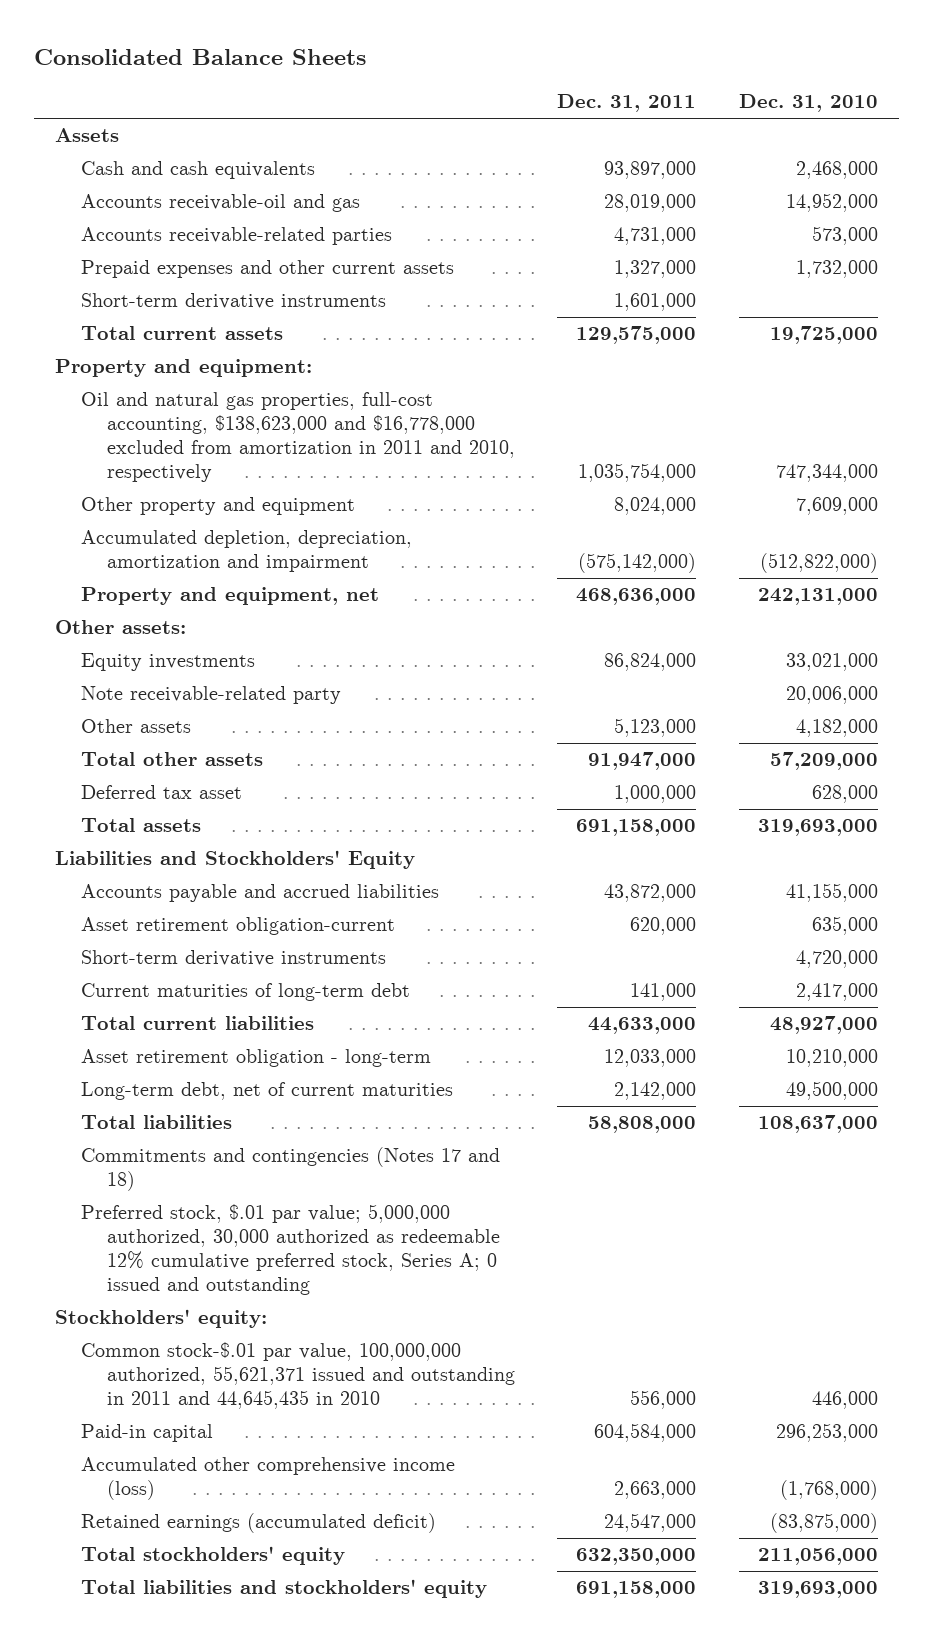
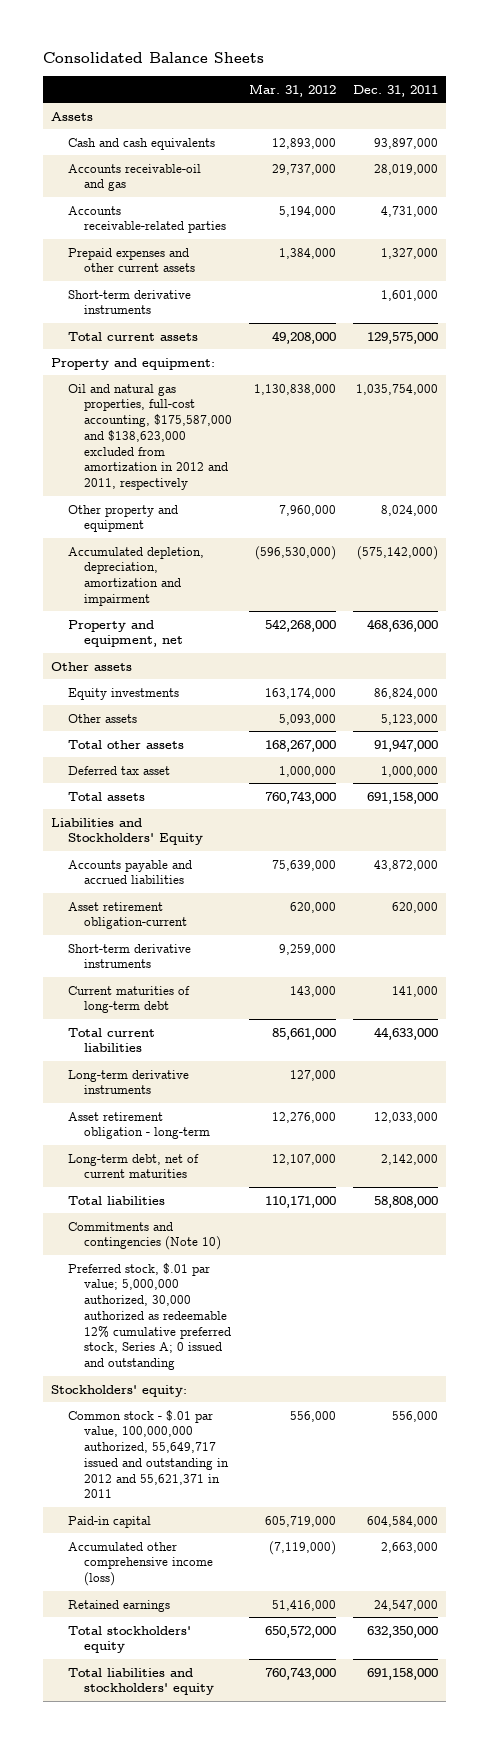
[738,94,878,113] Dec. 31, 2010 -> none
none -> [249,83,337,97] Mar. 31, 2012
[81,392,515,482] Oil and natural gas properties, full-cost accounting, $138,623,000 and $16,778,000 excluded from amortization in 2011 and 2010, respectively -> [67,383,233,491] Oil and natural gas properties, full-cost accounting, $175,587,000 and $138,623,000 excluded from amortization in 2012 and 2011, respectively
[55,620,187,635] Other assets: -> [50,661,132,671] Other assets
[81,686,342,705] Note receivable-related party -> none
none -> [67,1069,189,1095] Long-term derivative instruments
[81,1147,501,1192] Commitments and contingencies (Notes 17 and 18) -> [67,1221,222,1251] Commitments and contingencies (Note 10)
[81,1342,515,1409] Common stock-$.01 par value, 100,000,000 authorized, 55,621,371 issued and outstanding in 2011 and 44,645,435 in 2010 -> [67,1409,230,1499] Common stock - $.01 par value, 100,000,000 authorized, 55,649,717 issued and outstanding in 2012 and 55,621,371 in 2011
[81,1513,437,1534] Retained earnings (accumulated deficit) -> [67,1599,170,1612] Retained earnings

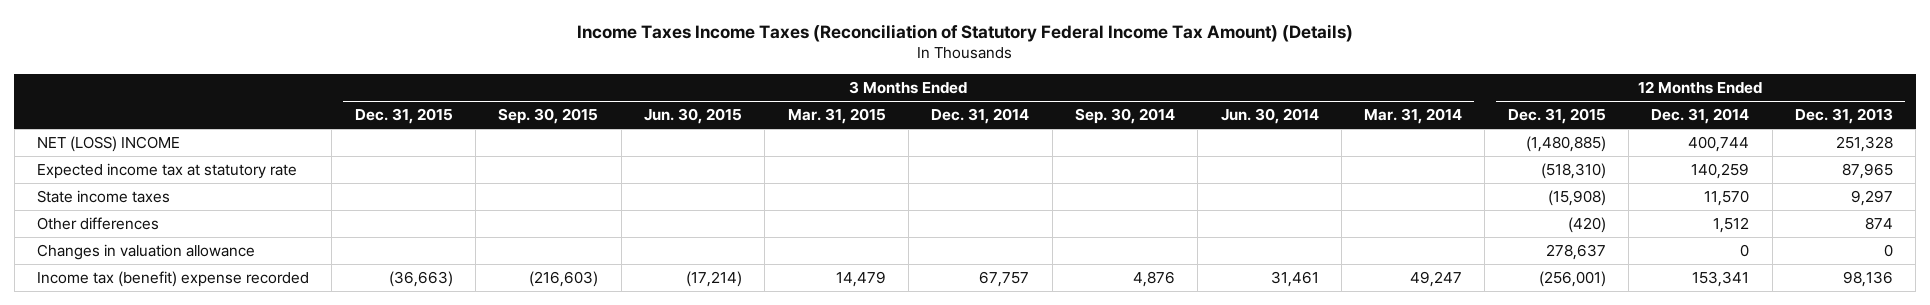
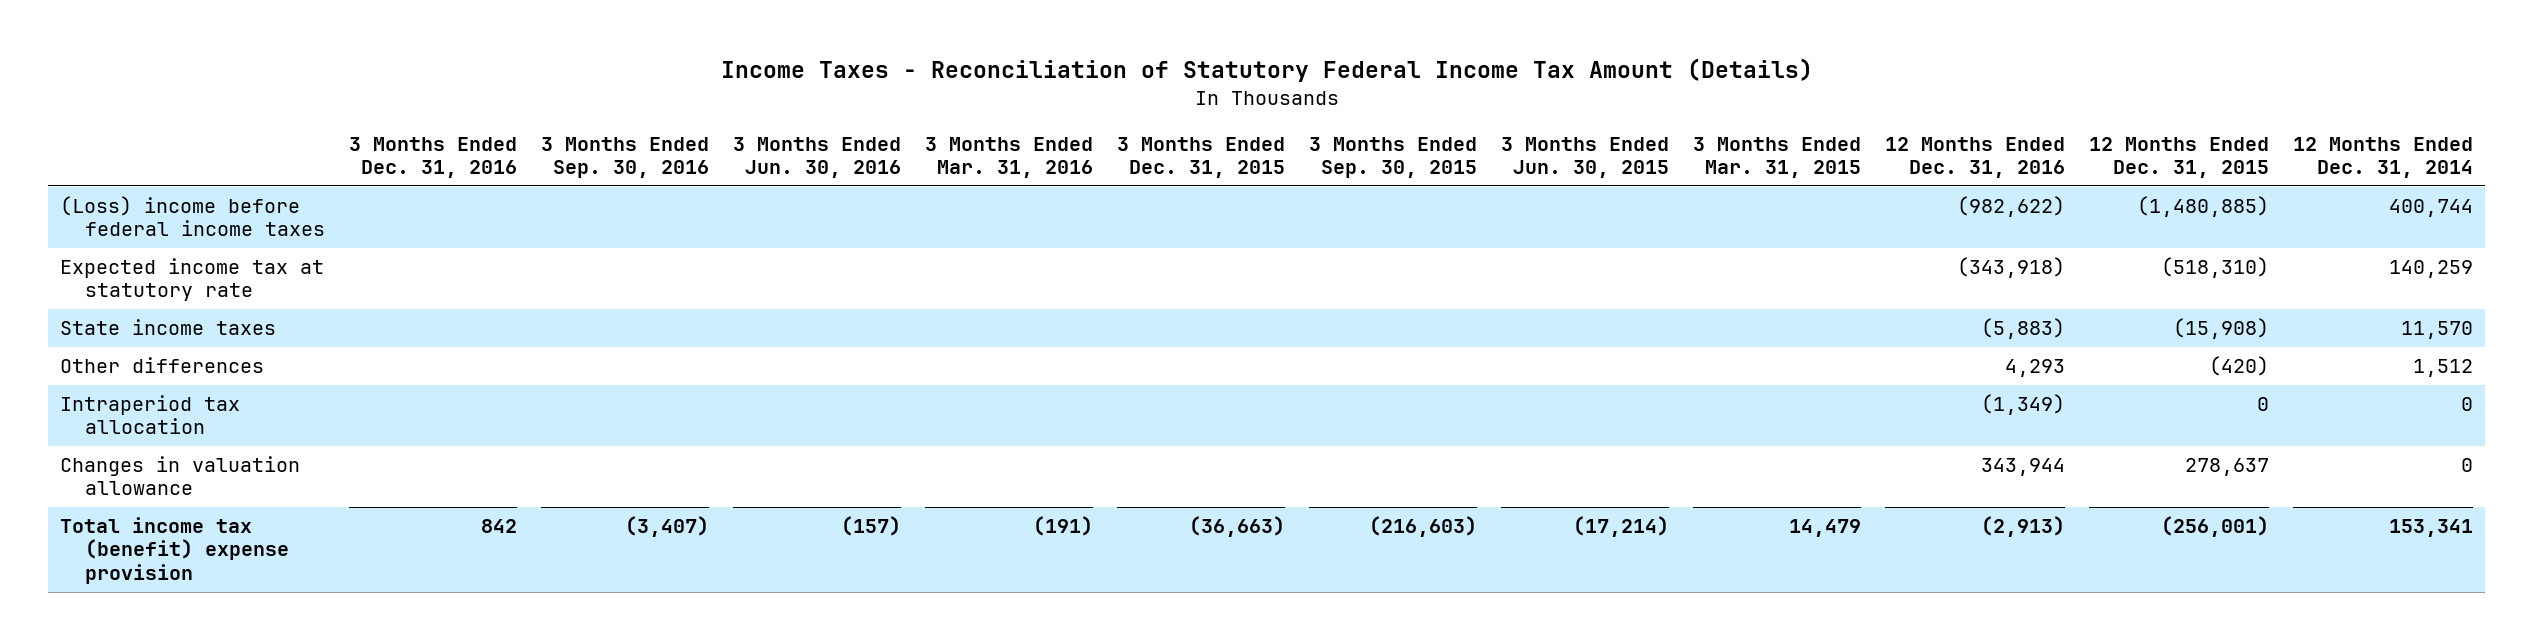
[577,23,1354,42] Income Taxes Income Taxes (Reconciliation of Statutory Federal Income Tax Amount) (Details) -> [720,58,1813,83] Income Taxes - Reconciliation of Statutory Federal Income Tax Amount (Details)
[931,108,1030,125] Dec. 31, 2014 -> none
[1074,108,1175,125] Sep. 30, 2014 -> none
[1220,108,1319,125] Jun. 30, 2014 -> none
[1364,108,1463,125] Mar. 31, 2014 -> none
[1795,108,1894,125] Dec. 31, 2013 -> none
none -> [348,136,517,179] 3 Months Ended Dec. 31, 2016
none -> [540,136,709,179] 3 Months Ended Sep. 30, 2016
none -> [733,136,902,179] 3 Months Ended Jun. 30, 2016
none -> [925,136,1094,179] 3 Months Ended Mar. 31, 2016
none -> [1885,136,2066,179] 12 Months Ended Dec. 31, 2016
[36,136,180,153] NET (LOSS) INCOME -> [59,196,325,237] (Loss) income before federal income taxes
none -> [59,395,240,435] Intraperiod tax allocation
[36,271,309,288] Income tax (benefit) expense recorded -> [59,517,289,584] Total income tax (benefit) expense provision

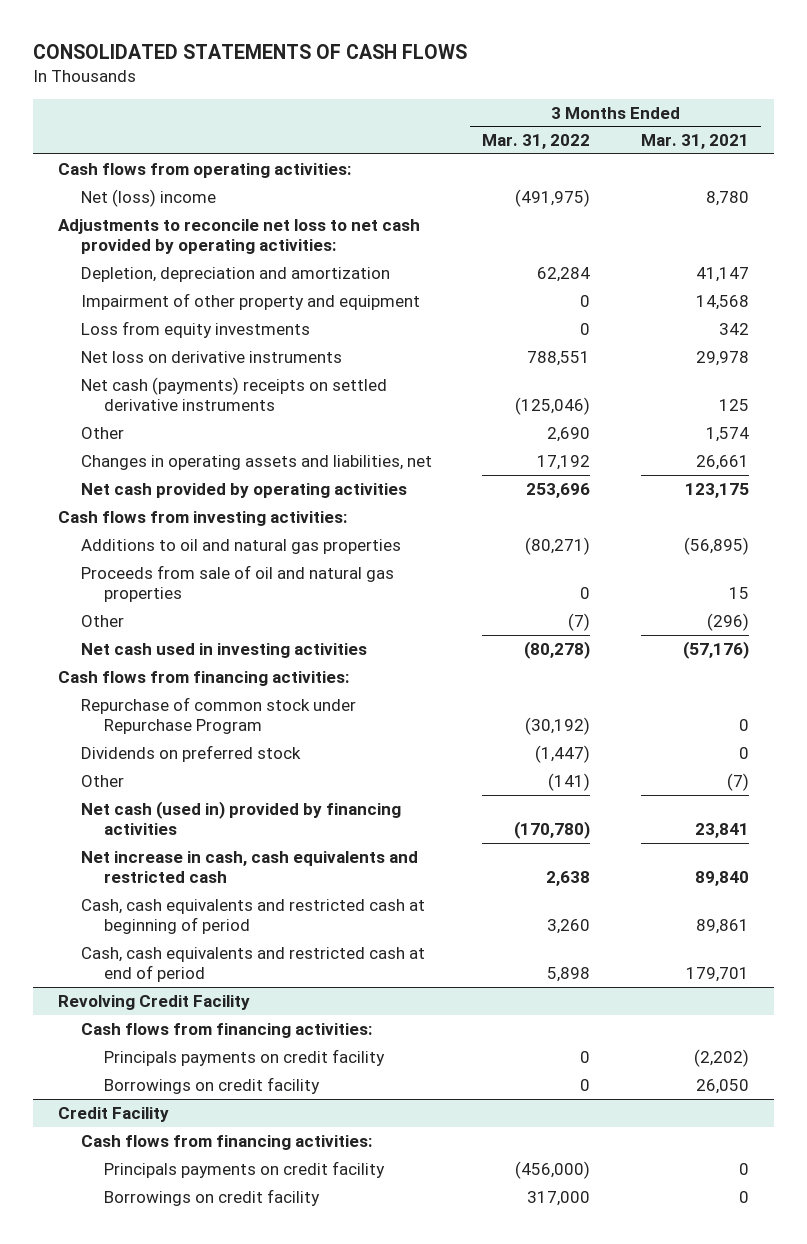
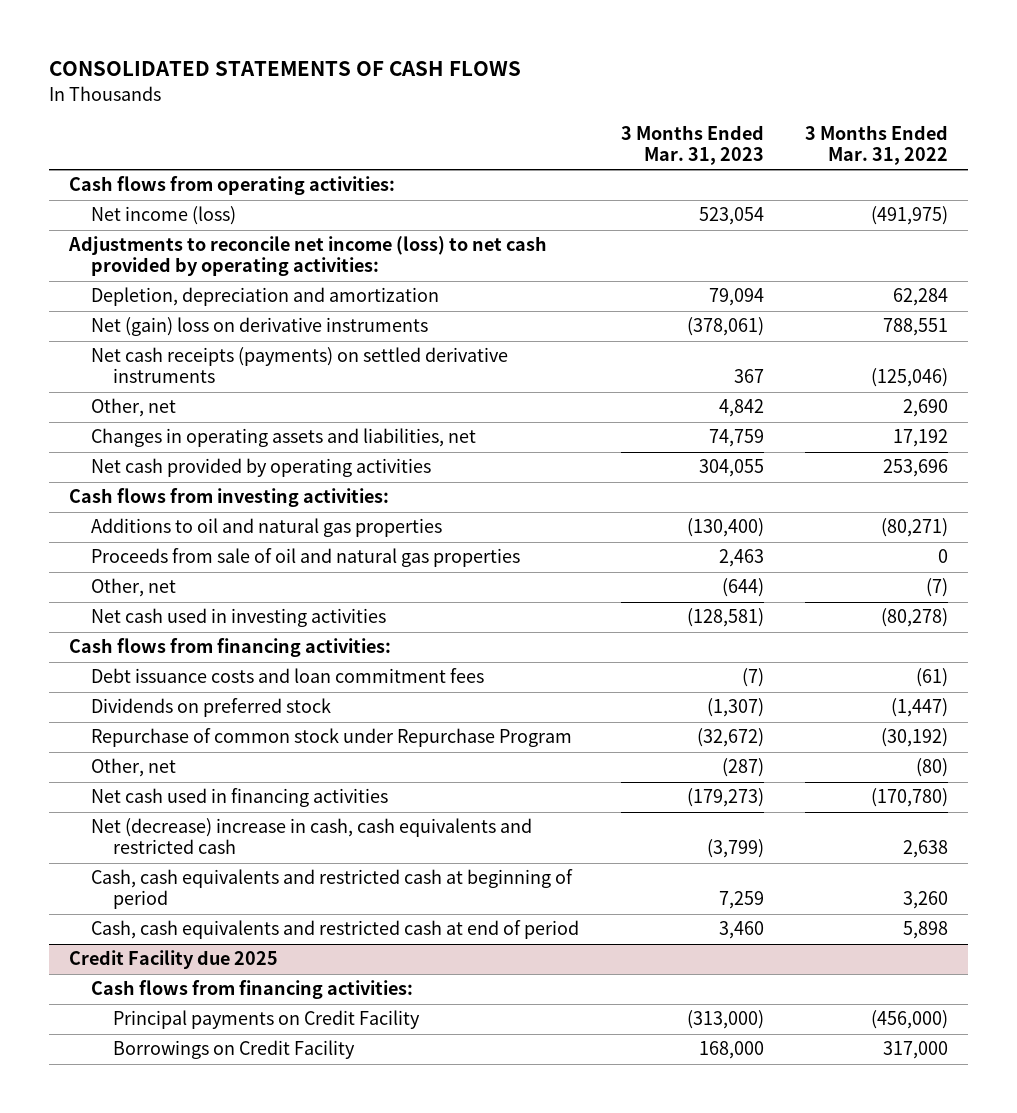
[640,134,749,150] Mar. 31, 2021 -> none
none -> [620,124,764,165] 3 Months Ended Mar. 31, 2023
[81,188,217,207] Net (loss) income -> [91,206,237,226] Net income (loss)
[58,218,421,255] Adjustments to reconcile net loss to net cash provided by operating activities: -> [68,236,548,277] Adjustments to reconcile net income (loss) to net cash provided by operating activities:
[81,292,421,310] Impairment of other property and equipment -> none
[81,320,311,338] Loss from equity investments -> none
[81,350,343,363] Net loss on derivative instruments -> [91,317,429,337] Net (gain) loss on derivative instruments
[81,376,388,412] Net cash (payments) receipts on settled derivative instruments -> [91,347,509,384] Net cash receipts (payments) on settled derivative instruments
[81,426,125,439] Other -> [91,398,177,418] Other, net
[81,614,125,627] Other -> [91,578,177,598] Other, net
none -> [91,668,485,684] Debt issuance costs and loan commitment fees
[81,696,357,735] Repurchase of common stock under Repurchase Program -> [91,728,573,748] Repurchase of common stock under Repurchase Program
[81,774,125,787] Other -> [91,758,177,778] Other, net
[548,772,591,791] (141) -> [915,758,948,778] (80)
[81,800,402,836] Net cash (used in) provided by financing activities -> [91,788,389,808] Net cash used in financing activities
[81,850,419,884] Net increase in cash, cash equivalents and restricted cash -> [91,818,533,855] Net (decrease) increase in cash, cash equivalents and restricted cash
[58,994,251,1010] Revolving Credit Facility -> none
[81,1022,373,1038] Cash flows from financing activities: -> none
[103,1048,385,1066] Principals payments on credit facility -> none
[103,1076,320,1094] Borrowings on credit facility -> none
[58,1106,170,1122] Credit Facility -> [69,950,279,970] Credit Facility due 2025
[103,1160,385,1178] Principals payments on credit facility -> [113,1010,421,1030] Principal payments on Credit Facility
[103,1188,320,1206] Borrowings on credit facility -> [113,1040,356,1060] Borrowings on Credit Facility

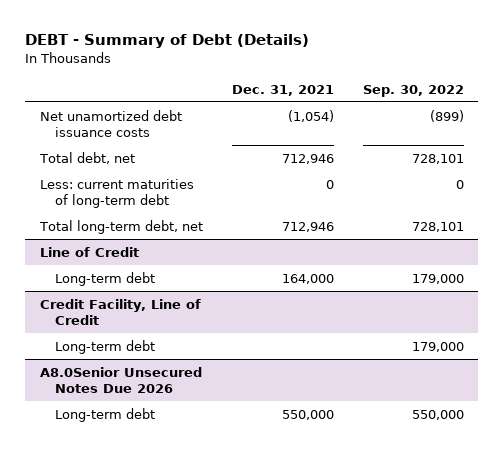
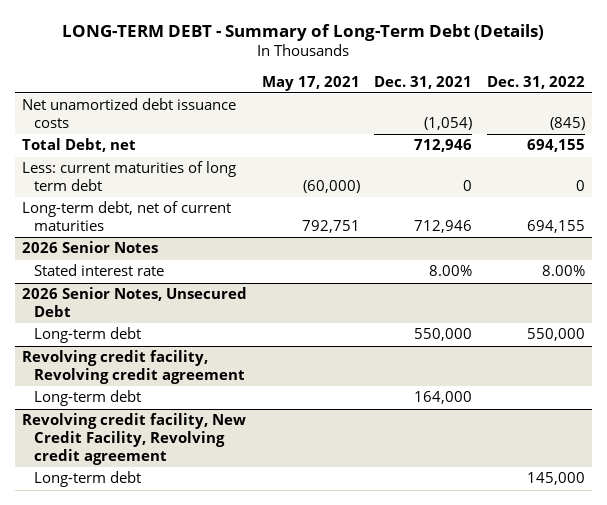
[25,34,310,49] DEBT - Summary of Debt (Details) -> [62,23,545,41] LONG-TERM DEBT - Summary of Long-Term Debt (Details)
[362,84,464,97] Sep. 30, 2022 -> none
none -> [261,75,360,91] May 17, 2021
none -> [486,75,585,89] Dec. 31, 2022
[39,246,139,257] Line of Credit -> none
[38,151,135,164] Total debt, net -> [21,138,136,153] Total Debt, net
[39,178,194,209] Less: current maturities of long-term debt -> [21,161,236,192] Less: current maturities of long term debt
[38,219,203,234] Total long-term debt, net -> [21,201,231,232] Long-term debt, net of current maturities
none -> [21,241,158,254] 2026 Senior Notes
none -> [33,264,164,277] Stated interest rate
none -> [21,287,247,318] 2026 Senior Notes, Unsecured Debt
none -> [33,327,141,344] Long-term debt
none -> [21,350,245,385] Revolving credit facility, Revolving credit agreement
[39,298,201,326] Credit Facility, Line of Credit -> none
none -> [21,413,246,465] Revolving credit facility, New Credit Facility, Revolving credit agreement
[39,366,202,394] A8.0Senior Unsecured Notes Due 2026 -> none
[55,407,156,422] Long-term debt -> none

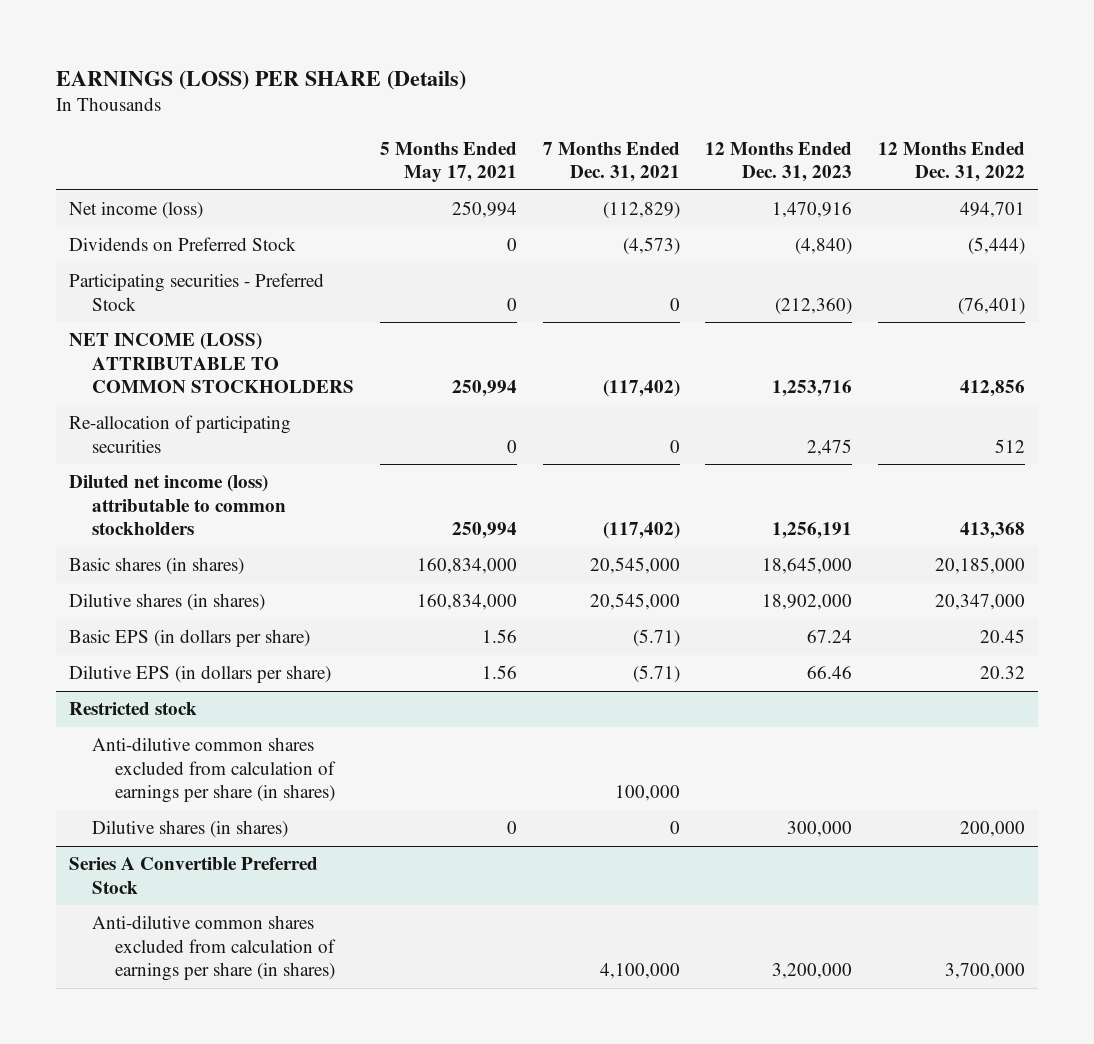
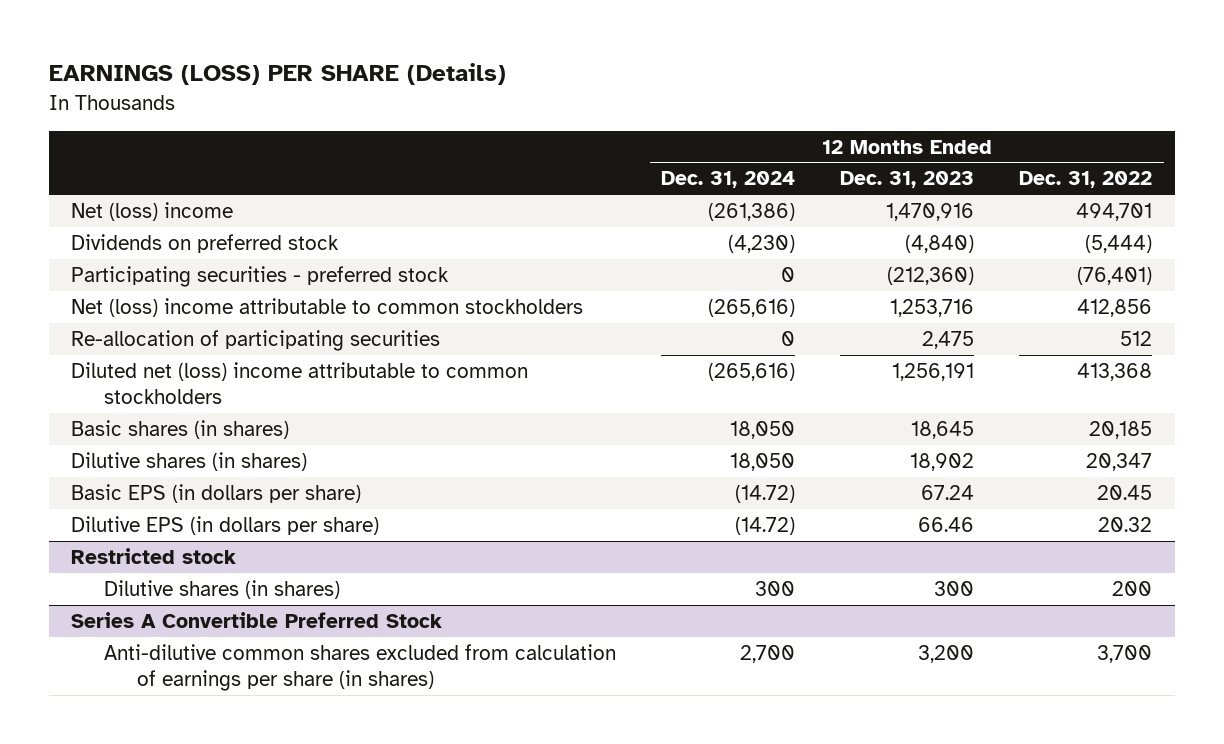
[379,141,517,183] 5 Months Ended May 17, 2021 -> none
[542,141,680,183] 7 Months Ended Dec. 31, 2021 -> none
none -> [661,171,796,189] Dec. 31, 2024
[68,202,203,220] Net income (loss) -> [71,201,234,221] Net (loss) income
[68,237,296,252] Dividends on Preferred Stock -> [71,233,340,253] Dividends on preferred stock
[68,273,324,311] Participating securities - Preferred Stock -> [71,265,450,287] Participating securities - preferred stock
[68,333,355,394] NET INCOME (LOSS) ATTRIBUTABLE TO COMMON STOCKHOLDERS -> [71,297,584,317] Net (loss) income attributable to common stockholders
[68,475,287,536] Diluted net income (loss) attributable to common stockholders -> [71,361,529,404] Diluted net (loss) income attributable to common stockholders
[762,557,853,575] 18,645,000 -> [911,420,975,439] 18,645
[935,557,1026,575] 20,185,000 -> [1089,420,1153,439] 20,185
[762,594,853,611] 18,902,000 -> [910,452,975,471] 18,902
[935,594,1026,611] 20,347,000 -> [1086,452,1153,471] 20,347
[92,737,337,804] Anti-dilutive common shares excluded from calculation of earnings per share (in shares) -> none
[787,821,853,838] 300,000 -> [934,580,975,596] 300
[960,821,1026,838] 200,000 -> [1112,580,1153,596] 200
[772,963,853,980] 3,200,000 -> [918,644,975,663] 3,200
[945,963,1026,980] 3,700,000 -> [1097,644,1153,663] 3,700

